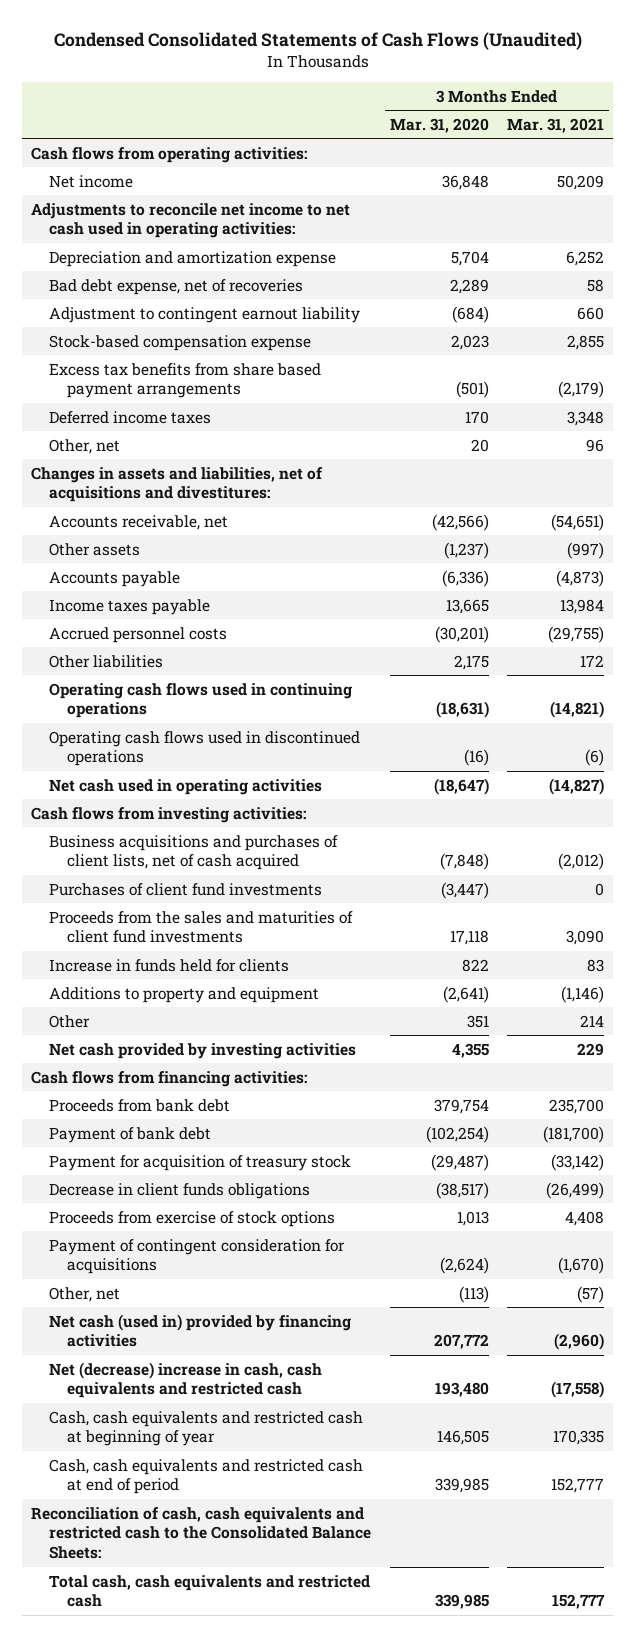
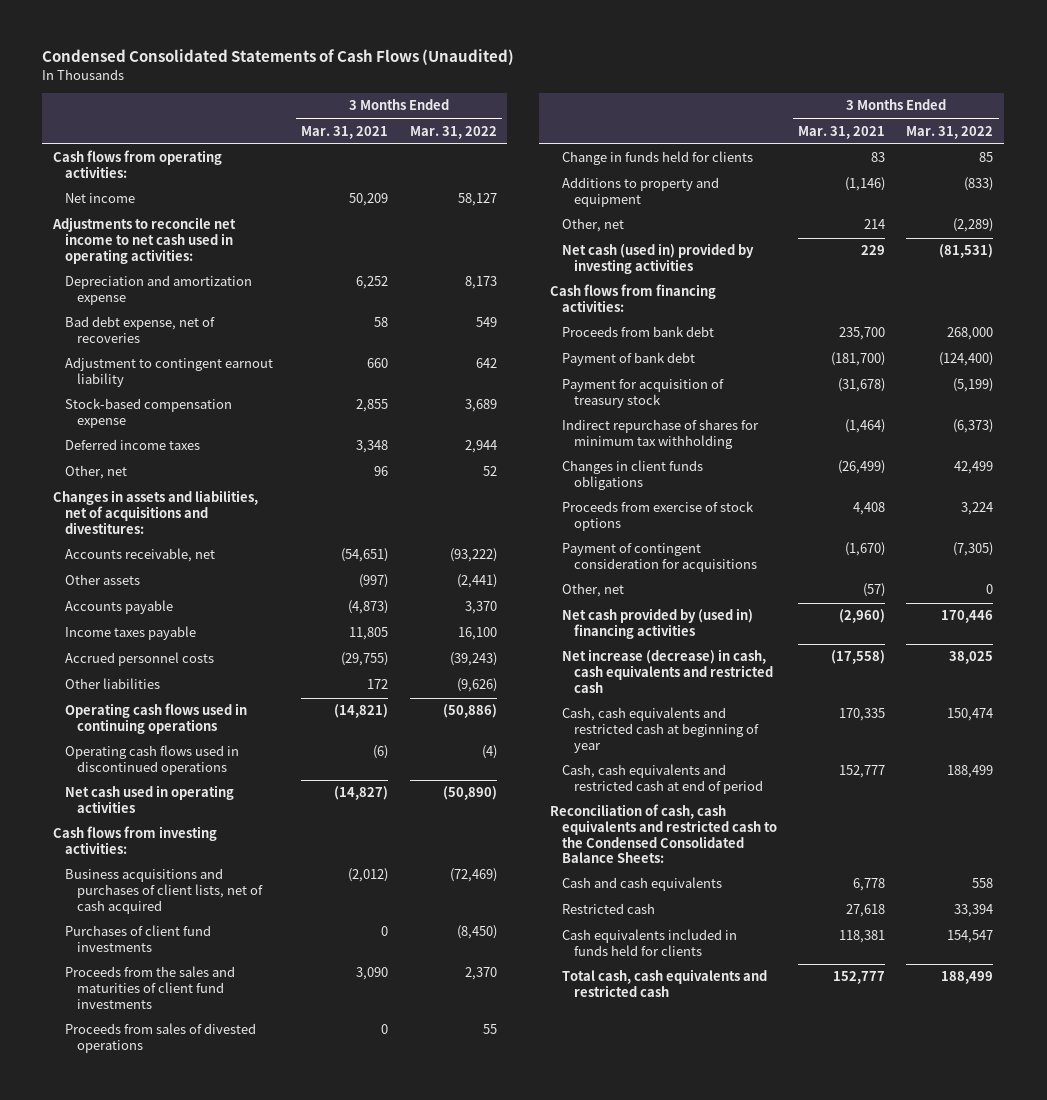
[389,117,489,133] Mar. 31, 2020 -> none
none -> [409,125,497,139] Mar. 31, 2022
[49,362,322,399] Excess tax benefits from share based payment arrangements -> none
[560,598,605,614] 13,984 -> [349,627,389,641] 11,805
none -> [64,1023,256,1054] Proceeds from sales of divested operations
[49,958,290,972] Increase in funds held for clients -> [561,151,753,166] Change in funds held for clients
[49,1014,91,1028] Other -> [561,218,624,233] Other, net
[49,1042,357,1059] Net cash provided by investing activities -> [561,243,754,275] Net cash (used in) provided by investing activities
[551,1153,605,1171] (33,142) -> [838,378,886,393] (31,678)
none -> [561,419,759,450] Indirect repurchase of shares for minimum tax withholding
[49,1182,311,1199] Decrease in client funds obligations -> [561,460,703,491] Changes in client funds obligations
[49,1313,352,1348] Net cash (used in) provided by financing activities -> [561,608,753,640] Net cash provided by (used in) financing activities
[49,1361,323,1399] Net (decrease) increase in cash, cash equivalents and restricted cash -> [561,649,773,693] Net increase (decrease) in cash, cash equivalents and restricted cash
[31,1506,372,1560] Reconciliation of cash, cash equivalents and restricted cash to the Consolidated Balance Sheets: -> [550,804,777,864] Reconciliation of cash, cash equivalents and restricted cash to the Condensed Consolidated Balance Sheets:
none -> [561,877,722,892] Cash and cash equivalents
none -> [561,903,655,915] Restricted cash
none -> [561,929,737,957] Cash equivalents included in funds held for clients

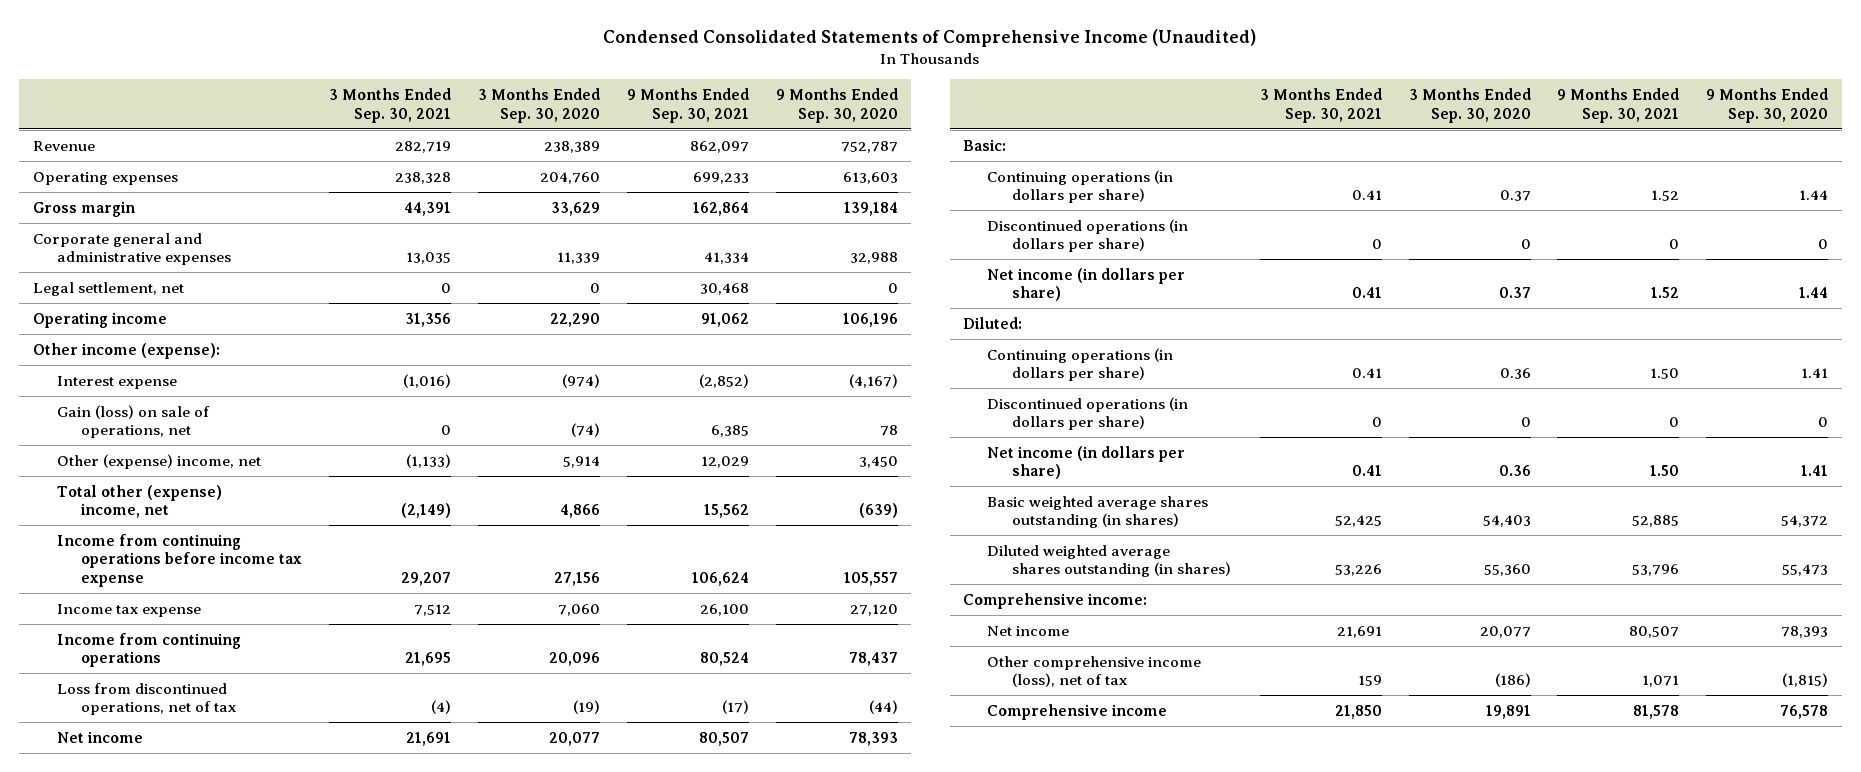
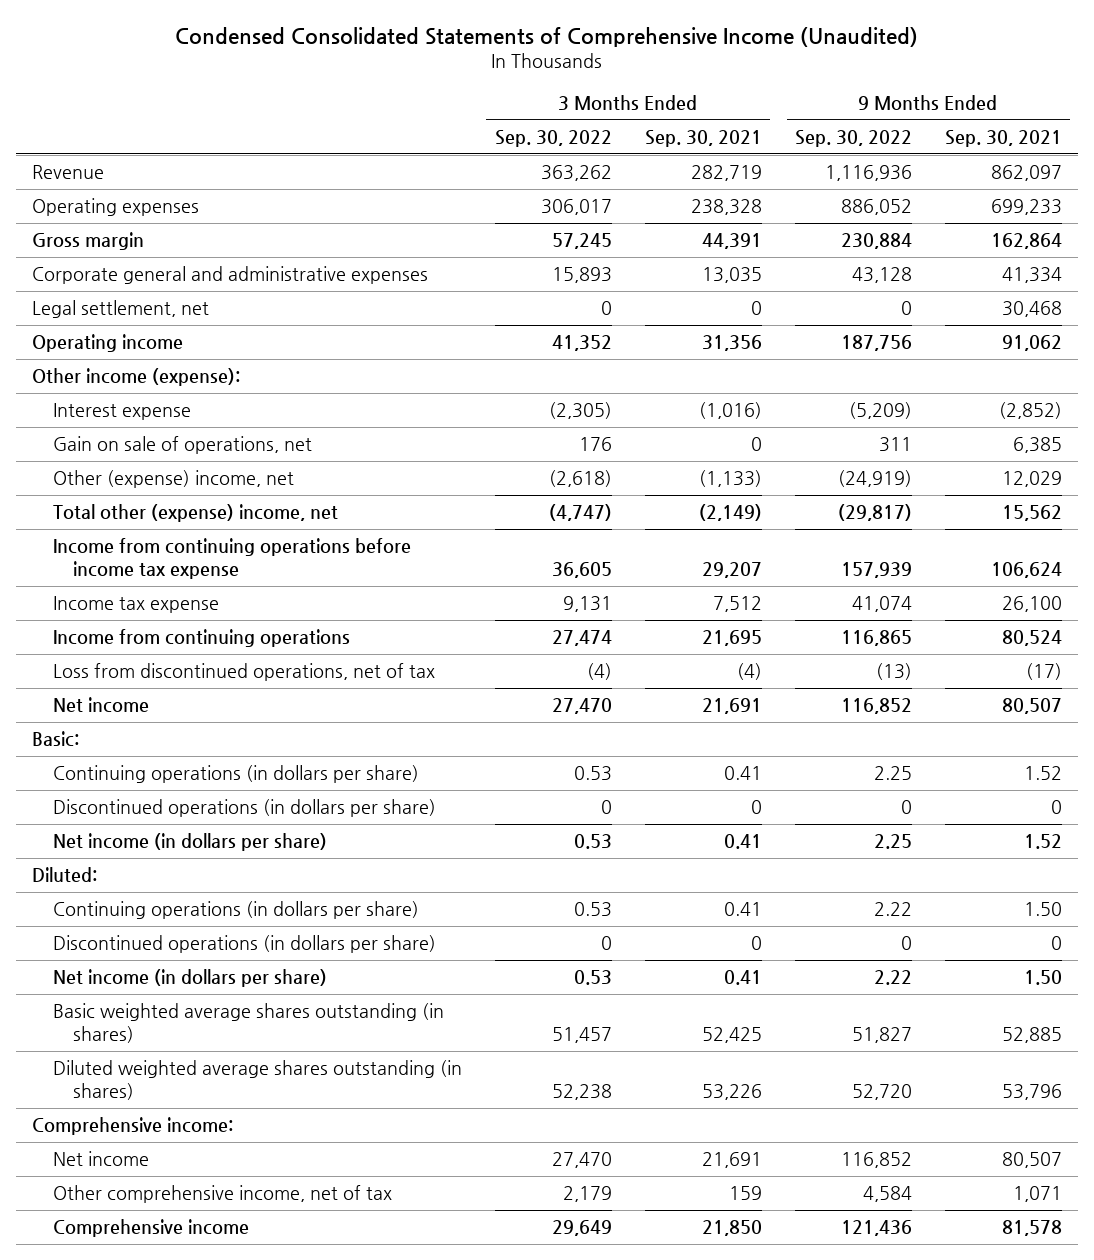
[477,87,600,123] 3 Months Ended Sep. 30, 2020 -> none
[775,87,898,123] 9 Months Ended Sep. 30, 2020 -> none
none -> [494,129,612,147] Sep. 30, 2022
none -> [794,129,912,147] Sep. 30, 2022
[56,404,210,439] Gain (loss) on sale of operations, net -> [52,436,312,455] Gain on sale of operations, net
[987,655,1202,688] Other comprehensive income (loss), net of tax -> [52,1185,392,1204] Other comprehensive income, net of tax

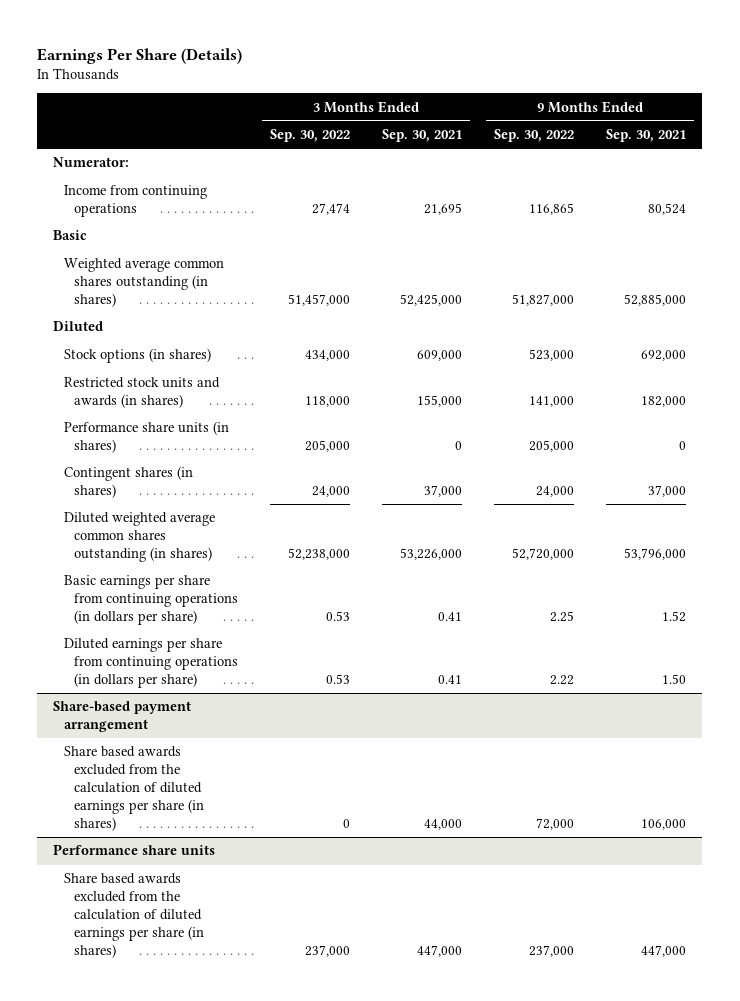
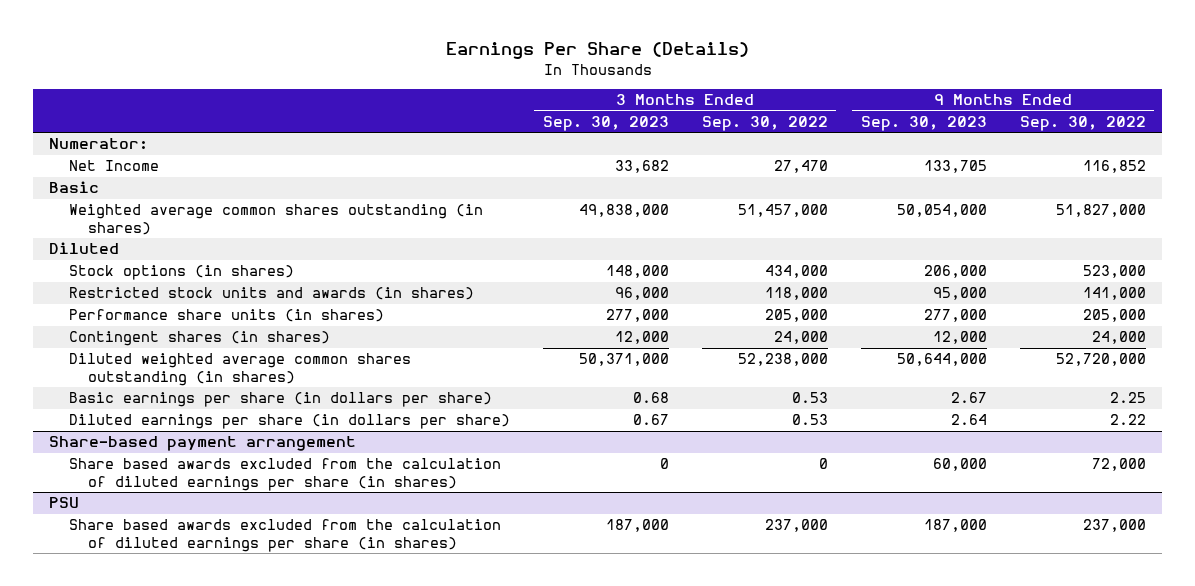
[382,129,463,143] Sep. 30, 2021 -> none
[606,129,687,143] Sep. 30, 2021 -> none
none -> [542,115,669,131] Sep. 30, 2023
none -> [860,115,987,131] Sep. 30, 2023
[63,185,207,218] Income from continuing operations -> [68,160,159,172] Net Income
[312,203,351,216] 27,474 -> [773,160,828,174] 27,470
[529,203,575,216] 116,865 -> [1082,160,1146,174] 116,852
[63,575,239,626] Basic earnings per share from continuing operations (in dollars per share) -> [68,392,492,408] Basic earnings per share (in dollars per share)
[63,638,239,689] Diluted earnings per share from continuing operations (in dollars per share) -> [68,414,510,430] Diluted earnings per share (in dollars per share)
[53,844,216,856] Performance share units -> [49,497,80,509] PSU

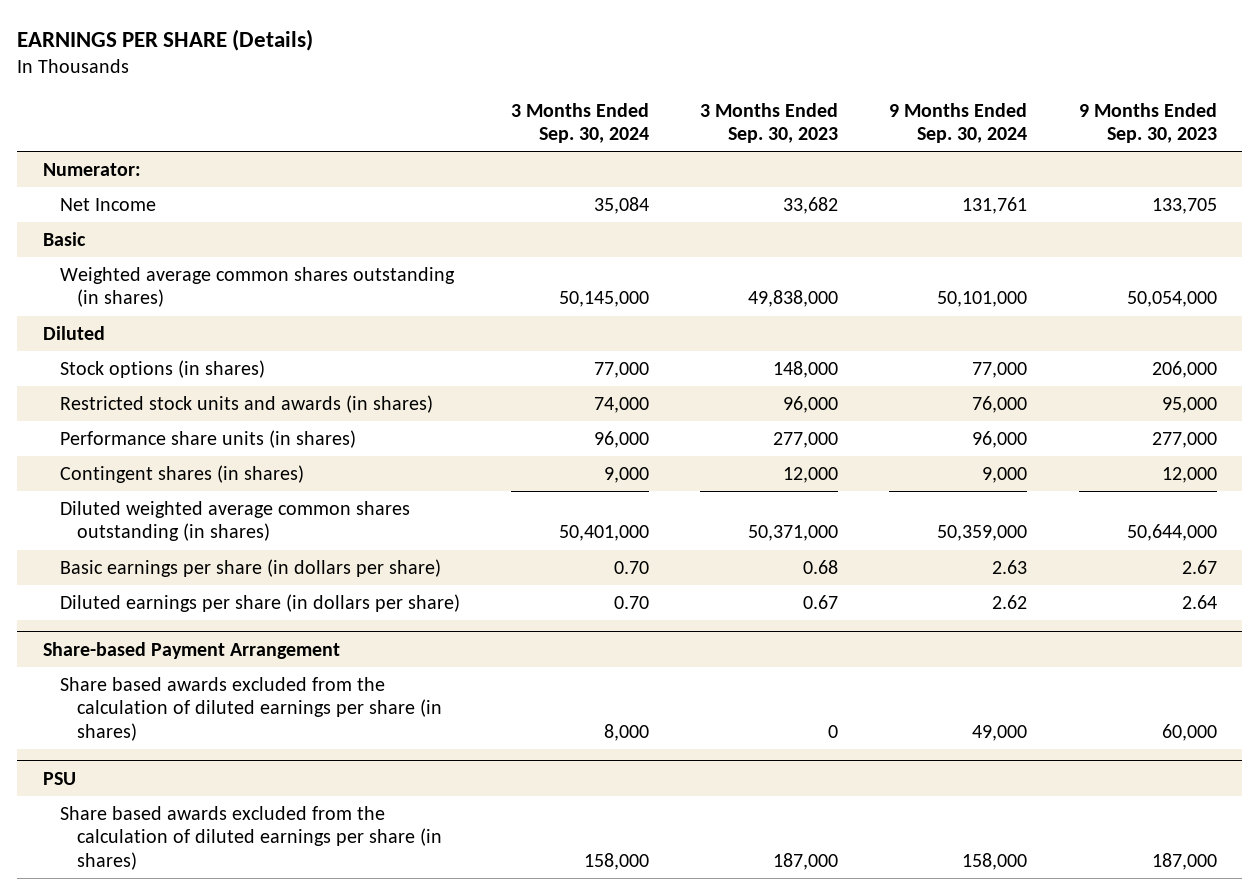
[445,42,749,60] Earnings Per Share (Details) -> [17,29,314,52] EARNINGS PER SHARE (Details)
[701,115,828,131] Sep. 30, 2022 -> none
[1019,115,1146,131] Sep. 30, 2022 -> none
none -> [510,102,649,144] 3 Months Ended Sep. 30, 2024
none -> [889,102,1028,144] 9 Months Ended Sep. 30, 2024
[49,436,357,452] Share-based payment arrangement -> [42,641,340,659] Share-based Payment Arrangement

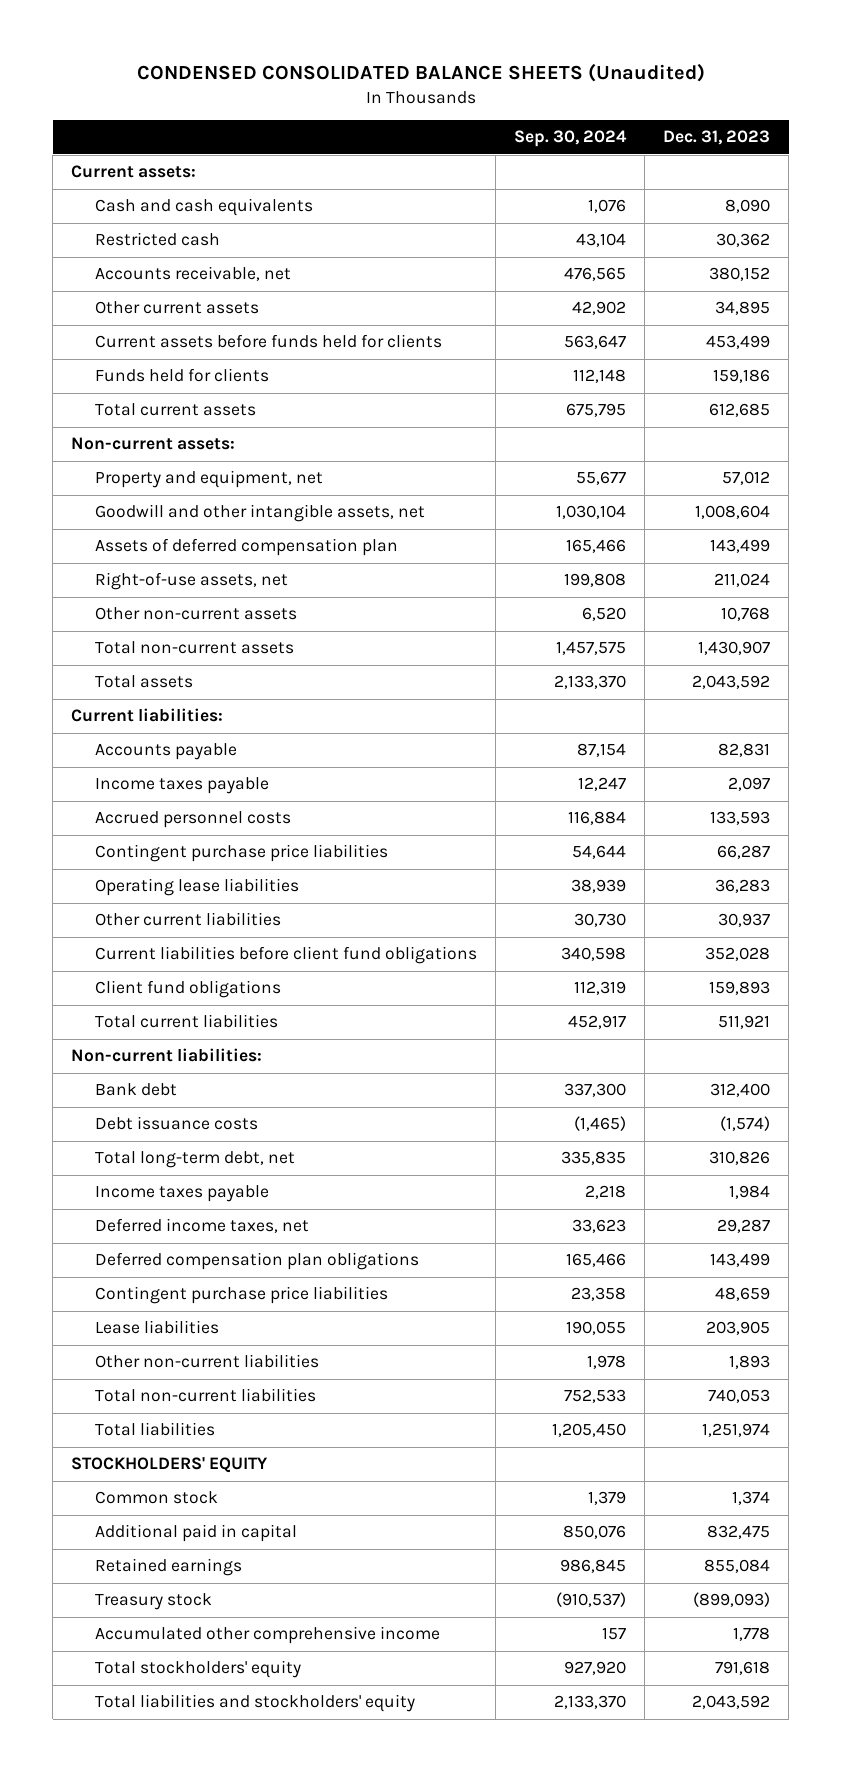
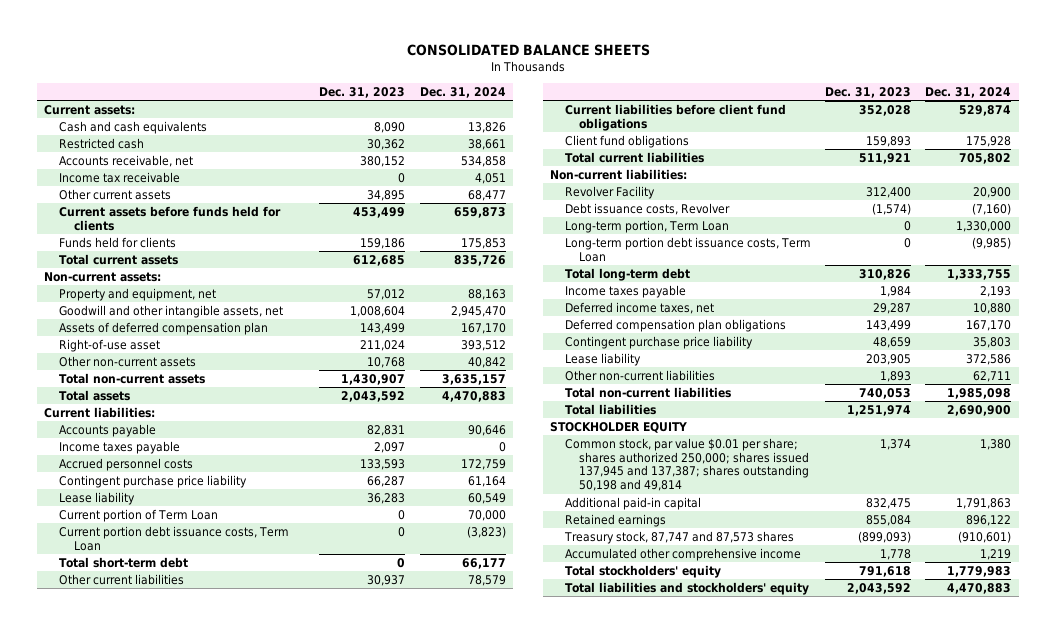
[136,63,705,83] CONDENSED CONSOLIDATED BALANCE SHEETS (Unaudited) -> [406,44,650,57] CONSOLIDATED BALANCE SHEETS
[514,130,628,148] Sep. 30, 2024 -> none
none -> [419,86,506,98] Dec. 31, 2024
none -> [58,171,180,183] Income tax receivable
[95,572,289,591] Right-of-use assets, net -> [58,338,160,352] Right-of-use asset
[95,844,389,863] Contingent purchase price liabilities -> [58,474,247,488] Contingent purchase price liability
[95,878,300,897] Operating lease liabilities -> [58,491,135,505] Lease liability
none -> [58,508,218,522] Current portion of Term Loan
none -> [58,525,289,551] Current portion debt issuance costs, Term Loan
none -> [58,556,188,568] Total short-term debt
[95,1083,178,1097] Bank debt -> [564,185,655,199] Revolver Facility
[95,1116,259,1131] Debt issuance costs -> [564,202,730,215] Debt issuance costs, Revolver
none -> [564,219,729,233] Long-term portion, Term Loan
none -> [564,236,811,262] Long-term portion debt issuance costs, Term Loan
[95,1151,296,1169] Total long-term debt, net -> [564,267,690,281] Total long-term debt
[95,1286,389,1305] Contingent purchase price liabilities -> [564,335,753,349] Contingent purchase price liability
[95,1320,220,1335] Lease liabilities -> [564,352,641,366] Lease liability
[71,1457,269,1474] STOCKHOLDERS' EQUITY -> [549,421,687,433] STOCKHOLDER EQUITY
[95,1491,219,1505] Common stock -> [564,437,810,492] Common stock, par value $0.01 per share; shares authorized 250,000; shares issued 137,945 and 137,387; shares outstanding 50,198 and 49,814
[95,1524,298,1543] Additional paid in capital -> [564,496,701,510] Additional paid-in capital
[95,1593,213,1611] Treasury stock -> [563,530,794,544] Treasury stock, 87,747 and 87,573 shares

